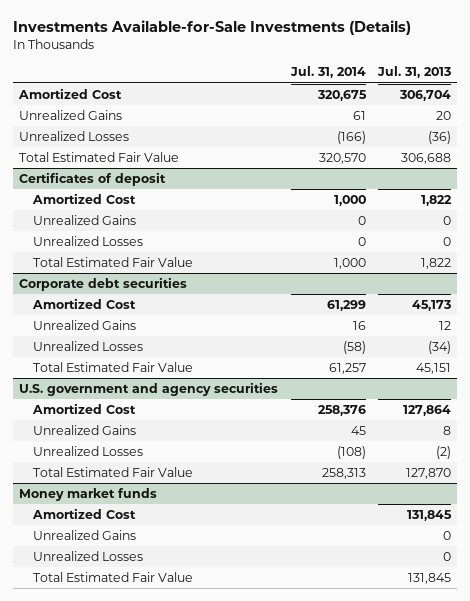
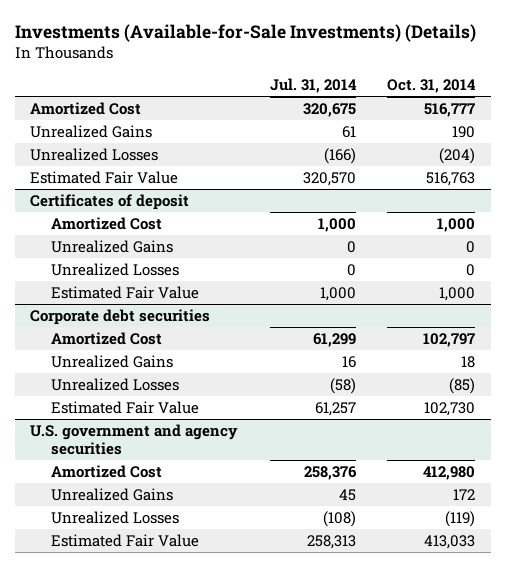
[13,20,412,36] Investments Available-for-Sale Investments (Details) -> [14,23,476,42] Investments (Available-for-Sale Investments) (Details)
[377,66,452,79] Jul. 31, 2013 -> none
none -> [387,79,477,94] Oct. 31, 2014
[19,151,180,162] Total Estimated Fair Value -> [30,171,179,185] Estimated Fair Value
[33,256,194,267] Total Estimated Fair Value -> [51,286,200,300] Estimated Fair Value
[33,361,194,372] Total Estimated Fair Value -> [51,401,200,415] Estimated Fair Value
[19,487,158,501] Money market funds -> none
[32,507,137,519] Amortized Cost -> none
[33,529,137,540] Unrealized Gains -> none
[33,550,144,561] Unrealized Losses -> none
[33,571,194,582] Total Estimated Fair Value -> none
[33,466,194,477] Total Estimated Fair Value -> [51,534,200,548] Estimated Fair Value

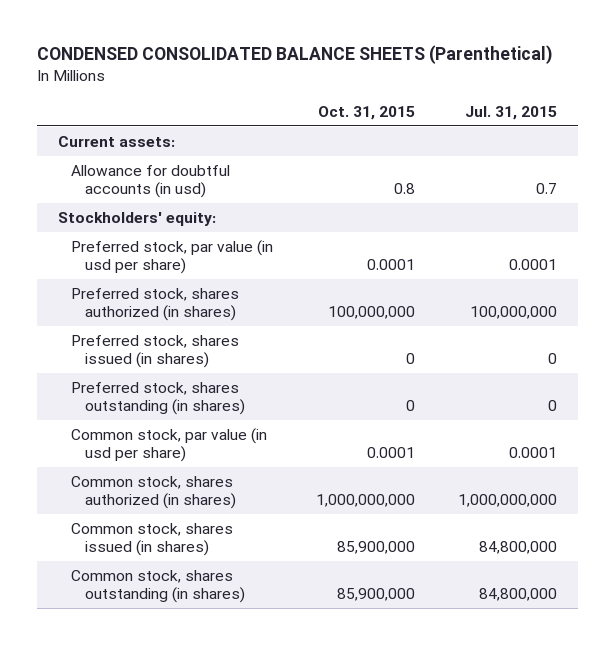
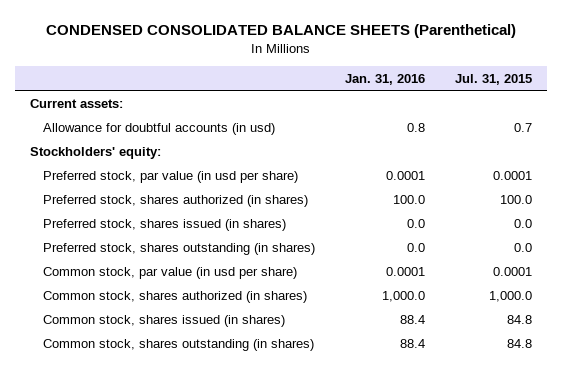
[317,105,415,120] Oct. 31, 2015 -> none
none -> [344,73,425,85] Jan. 31, 2016
[469,306,557,320] 100,000,000 -> [499,194,532,204] 100.0
[547,353,557,365] 0 -> [513,218,532,228] 0.0
[547,400,557,412] 0 -> [513,242,532,252] 0.0
[457,494,557,508] 1,000,000,000 -> [488,290,532,302] 1,000.0
[478,541,557,555] 84,800,000 -> [506,314,532,324] 84.8
[478,588,557,602] 84,800,000 -> [506,338,532,348] 84.8

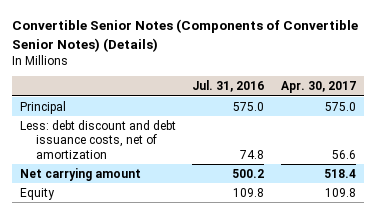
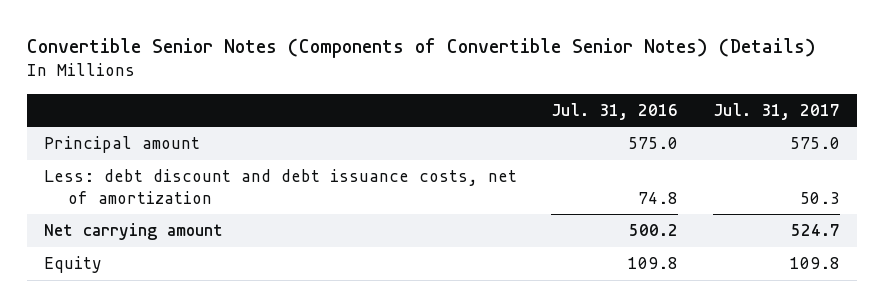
[280,81,356,94] Apr. 30, 2017 -> none
none -> [712,102,840,120] Jul. 31, 2017
[19,100,66,114] Principal -> [43,136,200,154] Principal amount

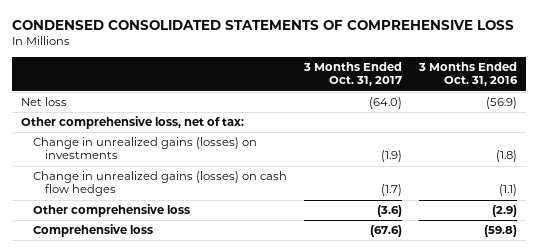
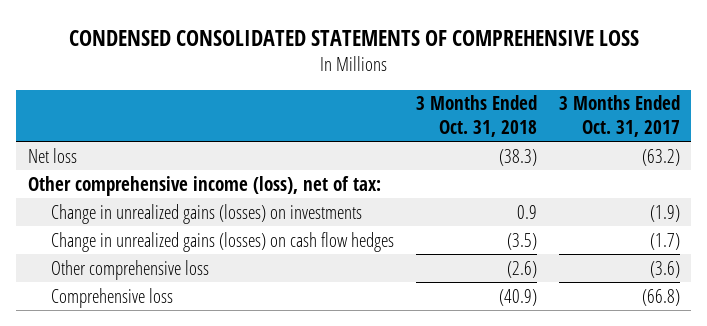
[418,62,519,87] 3 Months Ended Oct. 31, 2016 -> none
none -> [415,95,537,137] 3 Months Ended Oct. 31, 2018
[369,97,403,110] (64.0) -> [641,148,680,166] (63.2)
[20,116,244,130] Other comprehensive loss, net of tax: -> [27,175,381,196] Other comprehensive income (loss), net of tax:
[370,225,403,238] (67.6) -> [641,288,680,306] (66.8)

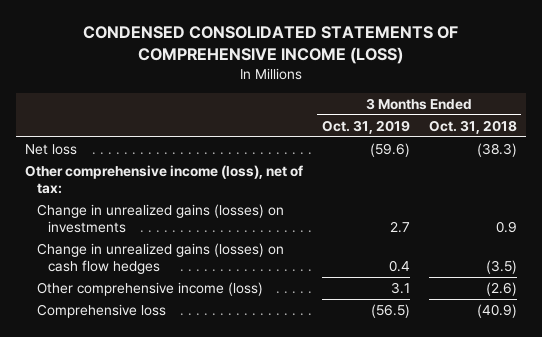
[68,29,639,46] CONDENSED CONSOLIDATED STATEMENTS OF COMPREHENSIVE LOSS -> [82,25,458,64] CONDENSED CONSOLIDATED STATEMENTS OF COMPREHENSIVE INCOME (LOSS)
[558,95,680,137] 3 Months Ended Oct. 31, 2017 -> none
none -> [321,119,410,134] Oct. 31, 2019
[50,259,209,280] Other comprehensive loss -> [36,281,263,296] Other comprehensive income (loss)

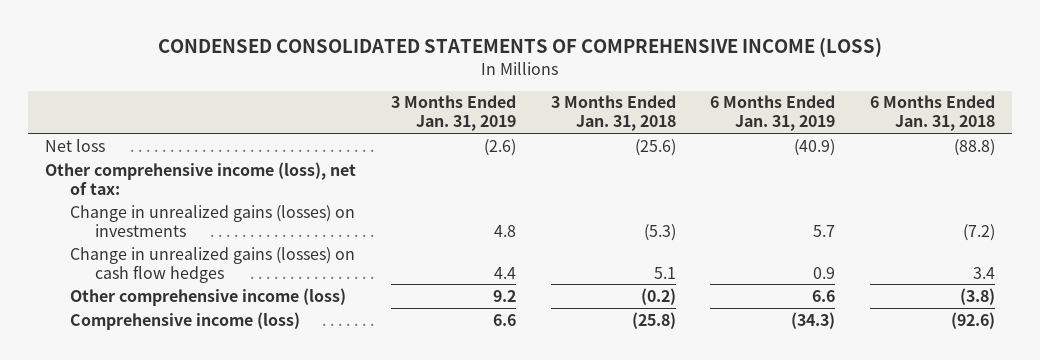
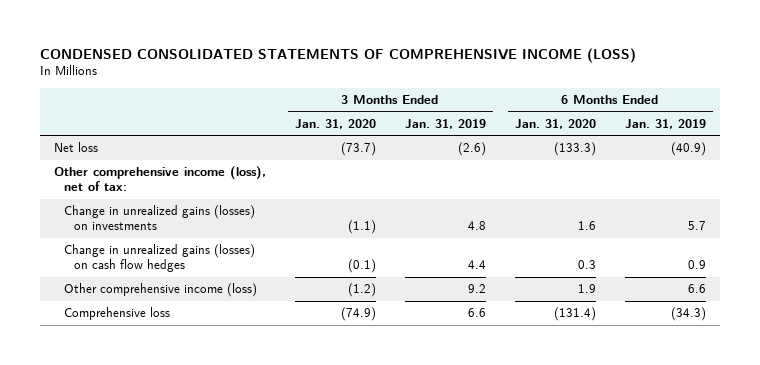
[550,95,676,132] 3 Months Ended Jan. 31, 2018 -> none
[869,95,995,132] 6 Months Ended Jan. 31, 2018 -> none
none -> [295,118,377,129] Jan. 31, 2020
none -> [514,118,596,129] Jan. 31, 2020
[70,311,301,330] Comprehensive income (loss) -> [63,307,170,321] Comprehensive loss

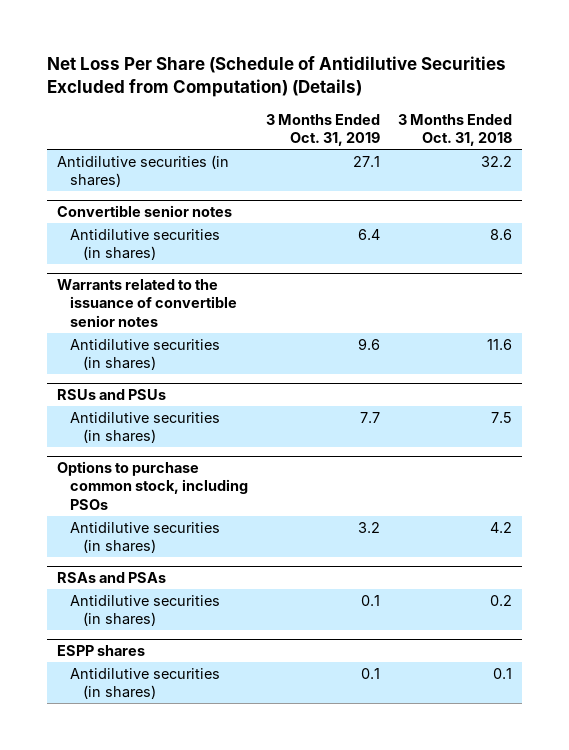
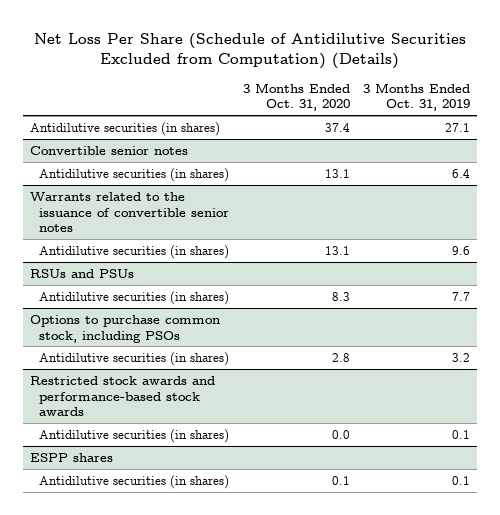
[398,113,513,146] 3 Months Ended Oct. 31, 2018 -> none
none -> [242,82,350,112] 3 Months Ended Oct. 31, 2020
[56,572,166,584] RSAs and PSAs -> [30,375,216,417] Restricted stock awards and performance-based stock awards

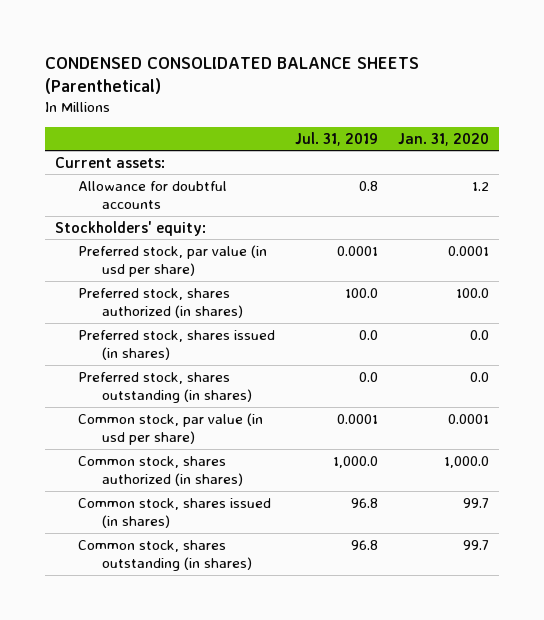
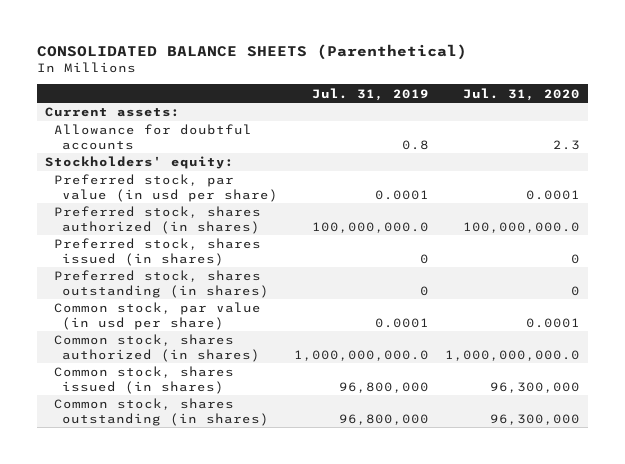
[45,56,420,94] CONDENSED CONSOLIDATED BALANCE SHEETS (Parenthetical) -> [37,43,468,60] CONSOLIDATED BALANCE SHEETS (Parenthetical)
[397,132,489,146] Jan. 31, 2020 -> none
none -> [463,87,581,101] Jul. 31, 2020
[345,287,379,298] 100.0 -> [312,221,430,233] 100,000,000.0
[359,329,379,340] 0.0 -> [420,253,430,264] 0
[359,371,379,382] 0.0 -> [420,285,430,296] 0
[333,455,379,468] 1,000.0 -> [294,349,430,361] 1,000,000,000.0
[351,497,379,508] 96.8 -> [339,381,430,393] 96,800,000
[351,539,379,550] 96.8 -> [339,413,430,425] 96,800,000

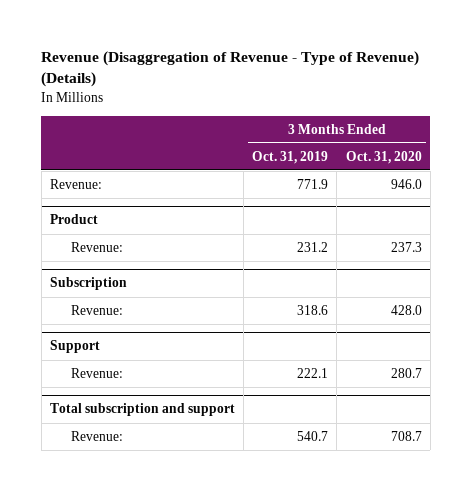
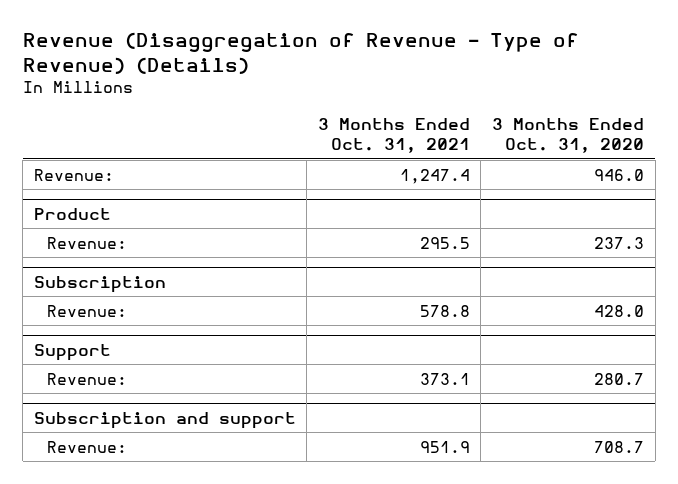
[252,150,329,164] Oct. 31, 2019 -> none
none -> [317,118,470,154] 3 Months Ended Oct. 31, 2021
[49,403,235,417] Total subscription and support -> [33,411,296,429] Subscription and support

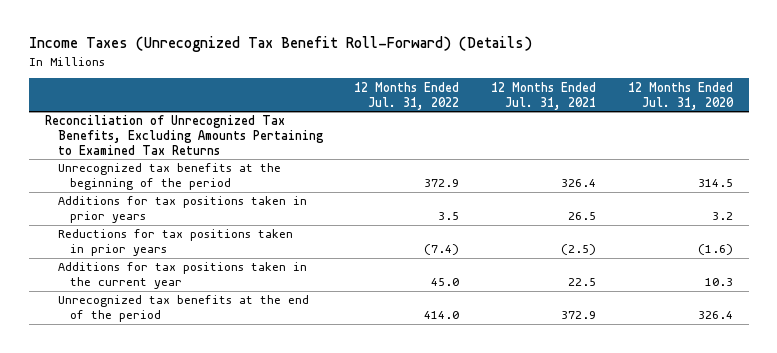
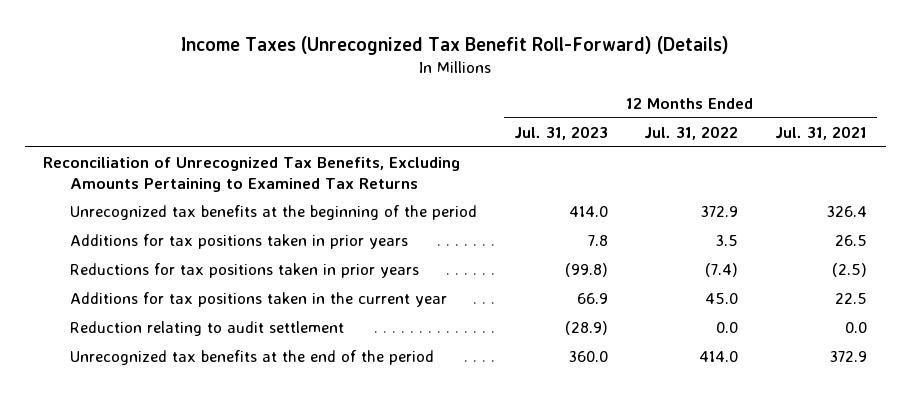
[627,81,734,110] 12 Months Ended Jul. 31, 2020 -> none
none -> [513,125,608,140] Jul. 31, 2023
none -> [69,320,344,336] Reduction relating to audit settlement

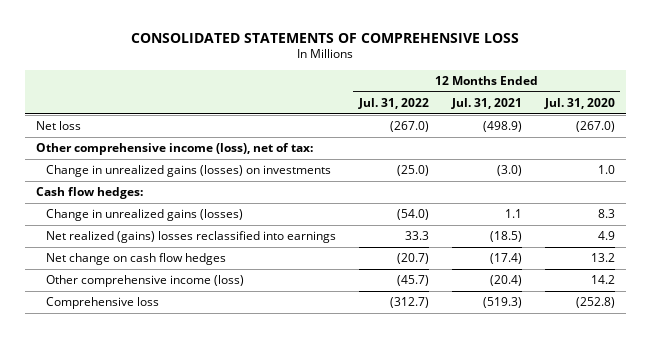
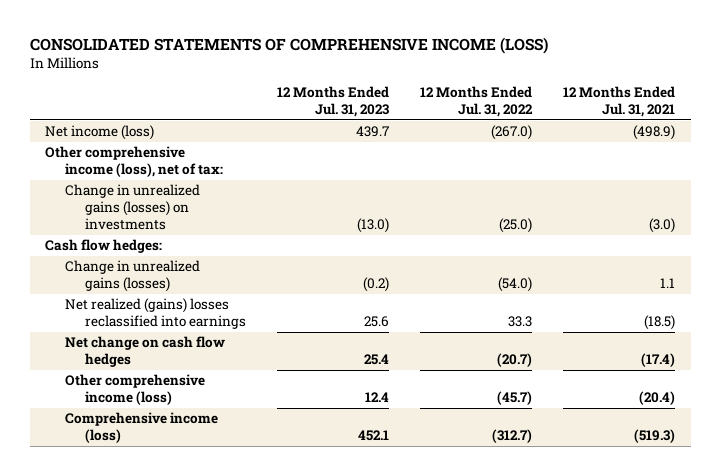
[131,32,520,43] CONSOLIDATED STATEMENTS OF COMPREHENSIVE LOSS -> [29,37,548,55] CONSOLIDATED STATEMENTS OF COMPREHENSIVE INCOME (LOSS)
[543,97,615,109] Jul. 31, 2020 -> none
none -> [276,86,389,118] 12 Months Ended Jul. 31, 2023
[35,121,81,131] Net loss -> [45,125,155,141] Net income (loss)
[45,297,159,310] Comprehensive loss -> [64,412,218,444] Comprehensive income (loss)

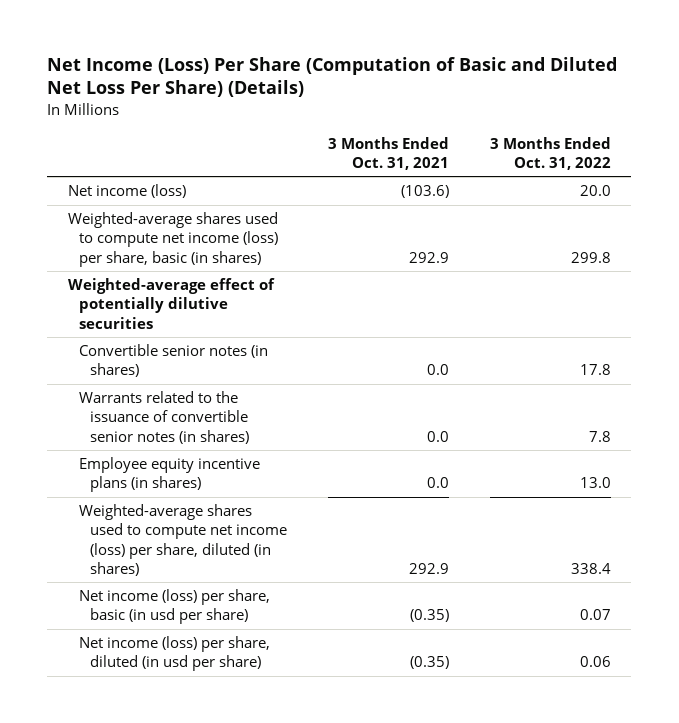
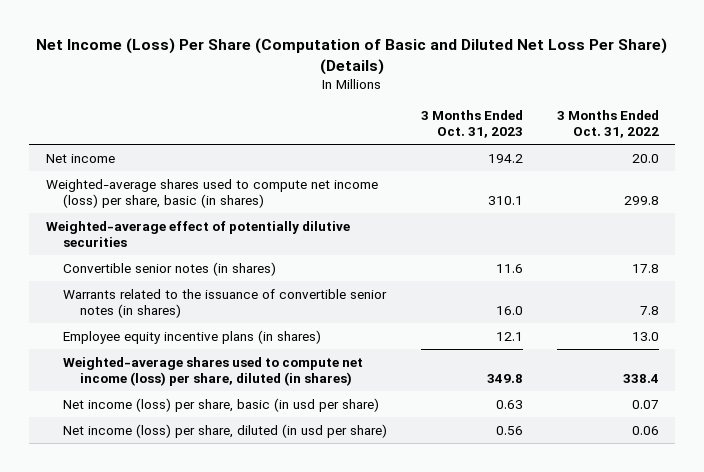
[328,136,450,171] 3 Months Ended Oct. 31, 2021 -> none
none -> [420,110,523,139] 3 Months Ended Oct. 31, 2023
[67,184,186,199] Net income (loss) -> [45,153,115,163] Net income

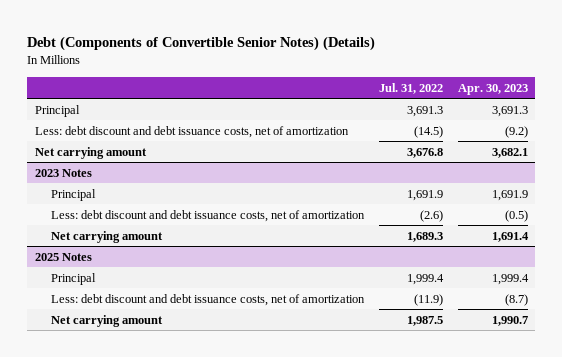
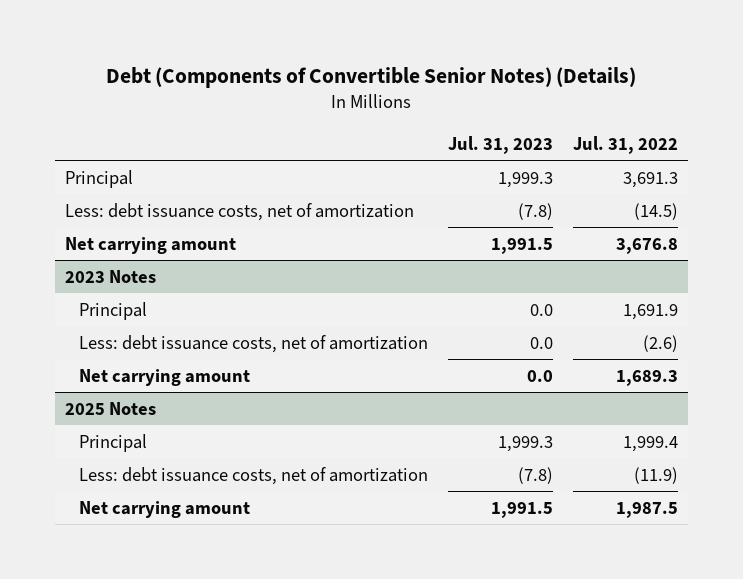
[457,83,528,95] Apr. 30, 2023 -> none
none -> [447,135,553,154] Jul. 31, 2023
[34,125,349,138] Less: debt discount and debt issuance costs, net of amortization -> [64,202,414,221] Less: debt issuance costs, net of amortization
[51,209,366,222] Less: debt discount and debt issuance costs, net of amortization -> [78,334,428,353] Less: debt issuance costs, net of amortization
[51,293,366,306] Less: debt discount and debt issuance costs, net of amortization -> [78,466,428,485] Less: debt issuance costs, net of amortization

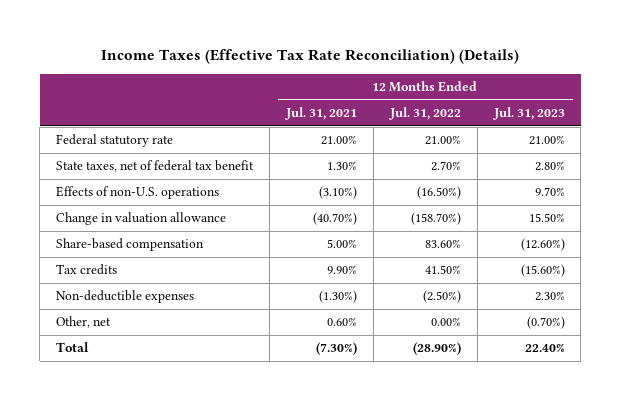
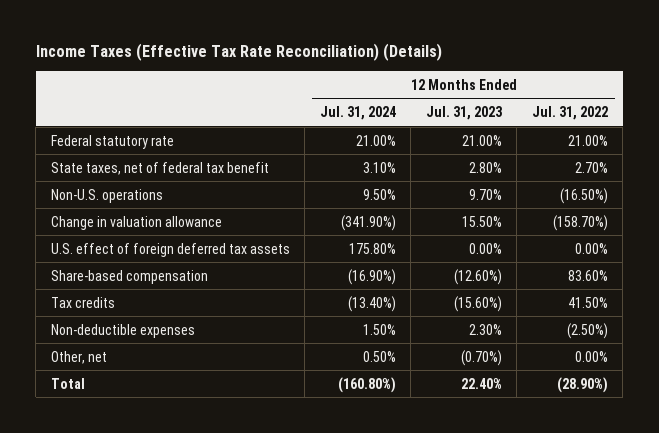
[284,107,357,121] Jul. 31, 2021 -> none
none -> [319,105,396,120] Jul. 31, 2024
[56,186,220,200] Effects of non-U.S. operations -> [50,188,163,203] Non-U.S. operations
none -> [50,242,290,257] U.S. effect of foreign deferred tax assets

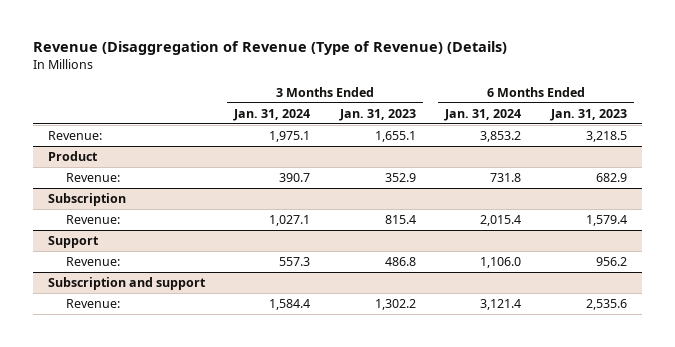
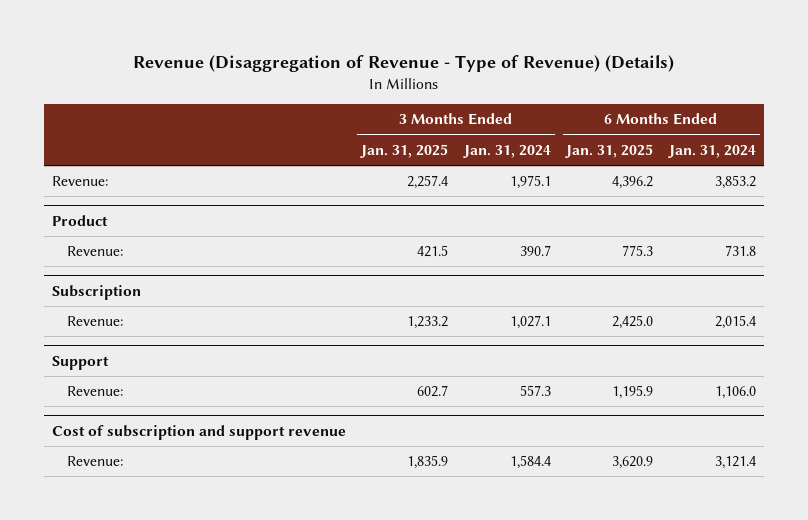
[33,41,508,56] Revenue (Disaggregation of Revenue (Type of Revenue) (Details) -> [132,54,674,72] Revenue (Disaggregation of Revenue - Type of Revenue) (Details)
[338,108,416,121] Jan. 31, 2023 -> none
[549,108,627,121] Jan. 31, 2023 -> none
none -> [360,143,449,158] Jan. 31, 2025
none -> [565,143,654,158] Jan. 31, 2025
[47,277,206,291] Subscription and support -> [51,424,346,440] Cost of subscription and support revenue

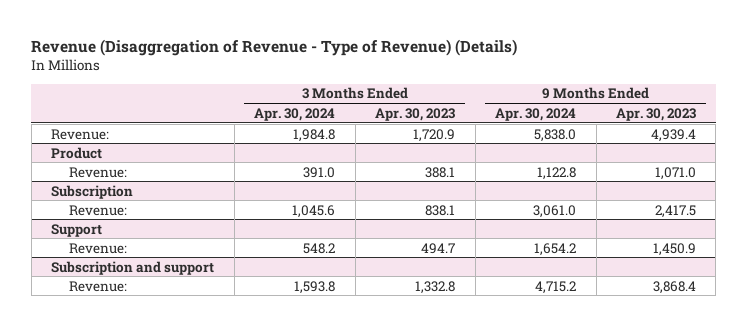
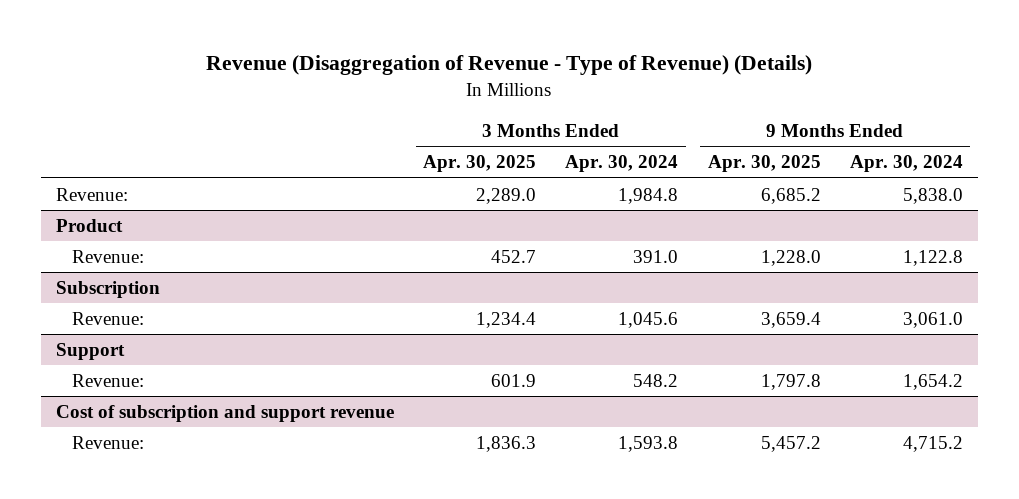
[375,107,456,121] Apr. 30, 2023 -> none
[616,107,697,121] Apr. 30, 2023 -> none
none -> [423,155,537,173] Apr. 30, 2025
none -> [707,155,821,173] Apr. 30, 2025
[51,260,215,275] Subscription and support -> [55,404,394,422] Cost of subscription and support revenue

